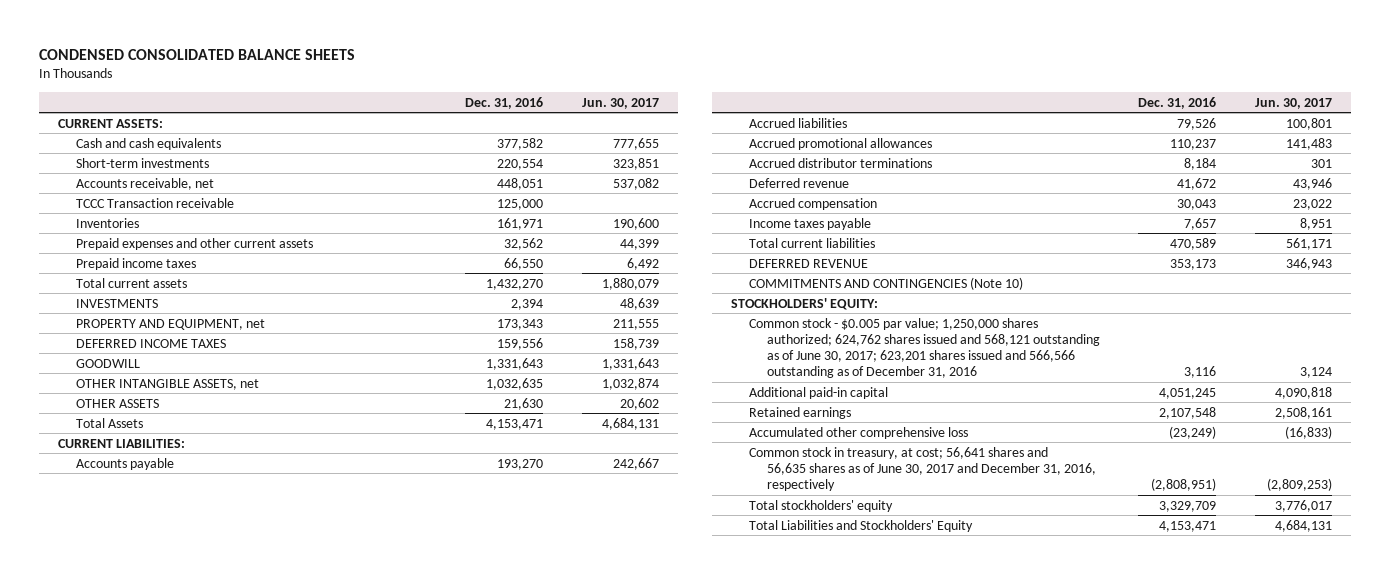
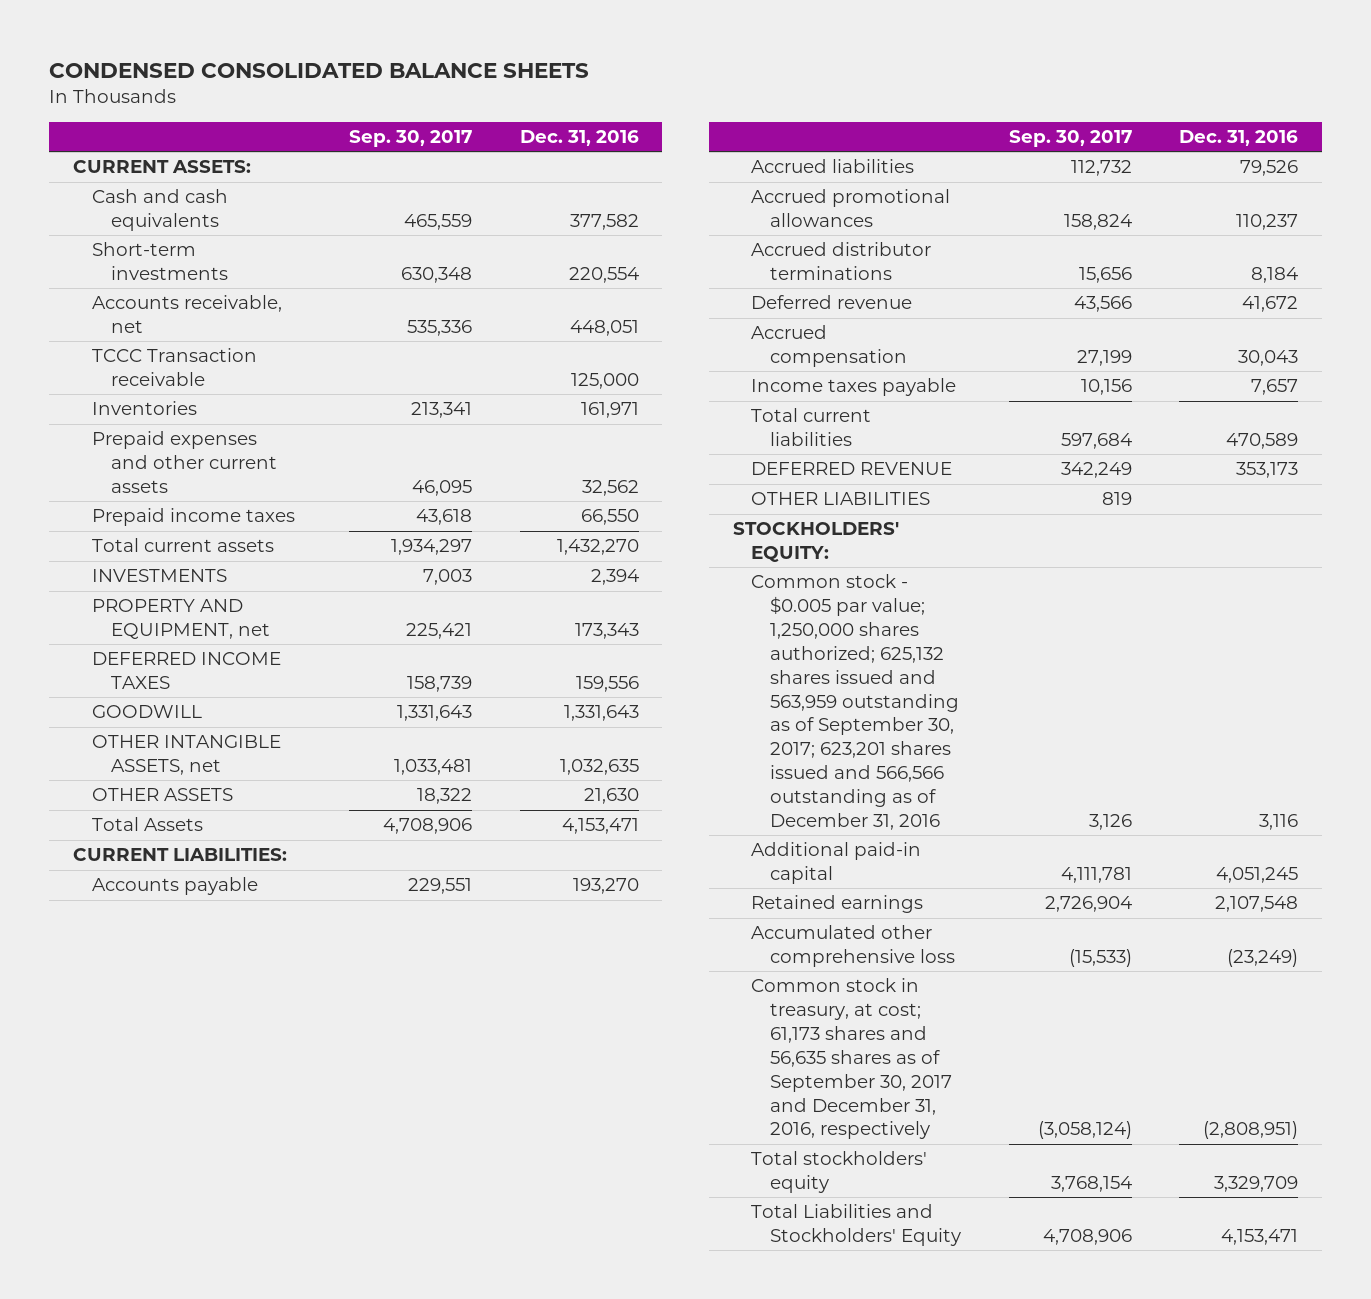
[581,97,659,109] Jun. 30, 2017 -> none
none -> [349,130,473,148] Sep. 30, 2017
[749,276,1024,290] COMMITMENTS AND CONTINGENCIES (Note 10) -> none
none -> [751,492,931,506] OTHER LIABILITIES
[749,317,1100,379] Common stock - $0.005 par value; 1,250,000 shares authorized; 624,762 shares issued and 568,121 outstanding as of June 30, 2017; 623,201 shares issued and 566,566 outstanding as of December 31, 2016 -> [751,574,960,830] Common stock - $0.005 par value; 1,250,000 shares authorized; 625,132 shares issued and 563,959 outstanding as of September 30, 2017; 623,201 shares issued and 566,566 outstanding as of December 31, 2016
[749,446,1096,492] Common stock in treasury, at cost; 56,641 shares and 56,635 shares as of June 30, 2017 and December 31, 2016, respectively -> [751,978,953,1140] Common stock in treasury, at cost; 61,173 shares and 56,635 shares as of September 30, 2017 and December 31, 2016, respectively

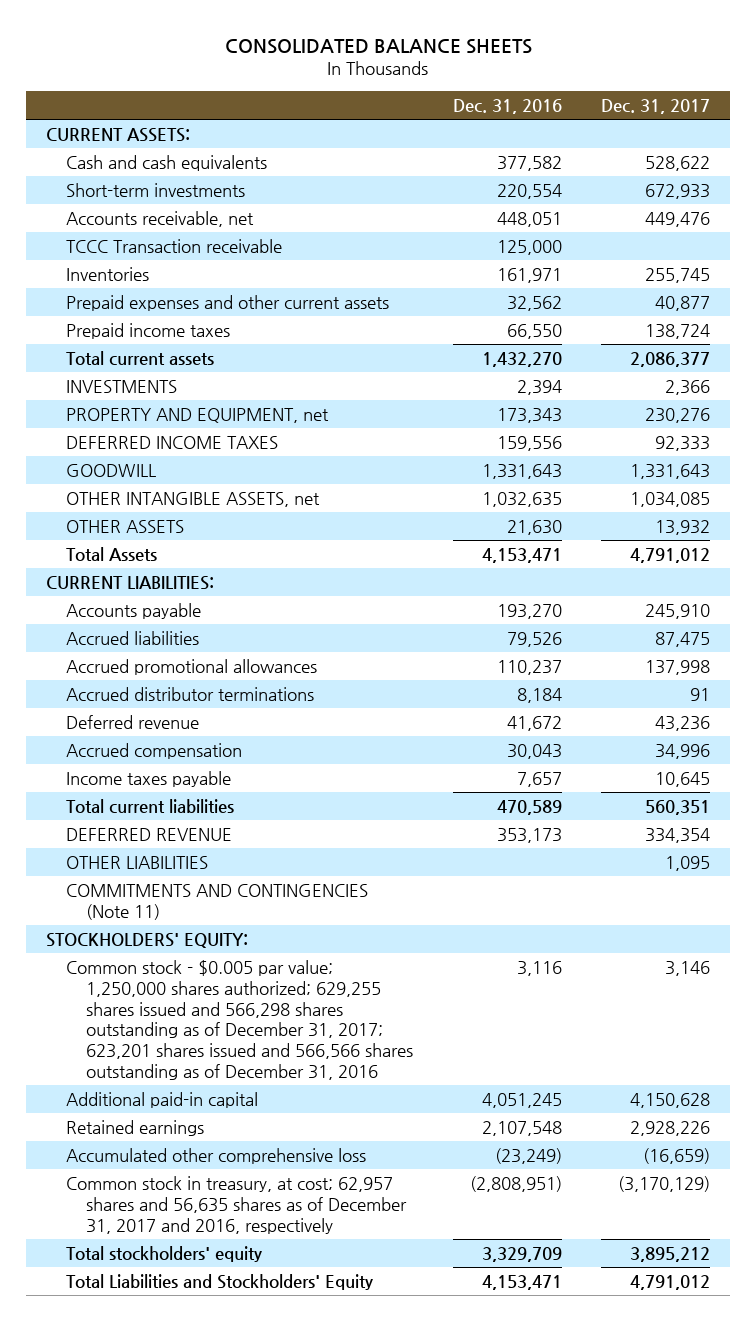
[49,63,590,79] CONDENSED CONSOLIDATED BALANCE SHEETS -> [225,38,533,54] CONSOLIDATED BALANCE SHEETS
[349,130,473,148] Sep. 30, 2017 -> none
none -> [601,98,711,114] Dec. 31, 2017
none -> [65,884,368,920] COMMITMENTS AND CONTINGENCIES (Note 11)
[751,574,960,830] Common stock - $0.005 par value; 1,250,000 shares authorized; 625,132 shares issued and 563,959 outstanding as of September 30, 2017; 623,201 shares issued and 566,566 outstanding as of December 31, 2016 -> [65,960,413,1080] Common stock - $0.005 par value; 1,250,000 shares authorized; 629,255 shares issued and 566,298 shares outstanding as of December 31, 2017; 623,201 shares issued and 566,566 shares outstanding as of December 31, 2016
[751,978,953,1140] Common stock in treasury, at cost; 61,173 shares and 56,635 shares as of September 30, 2017 and December 31, 2016, respectively -> [65,1176,407,1234] Common stock in treasury, at cost; 62,957 shares and 56,635 shares as of December 31, 2017 and 2016, respectively

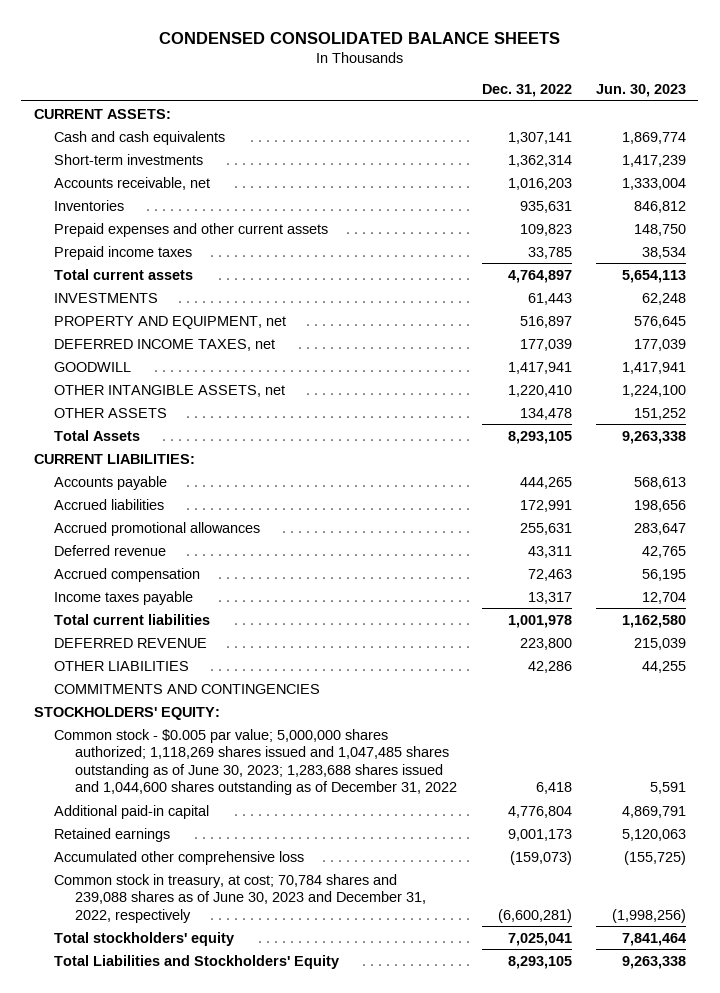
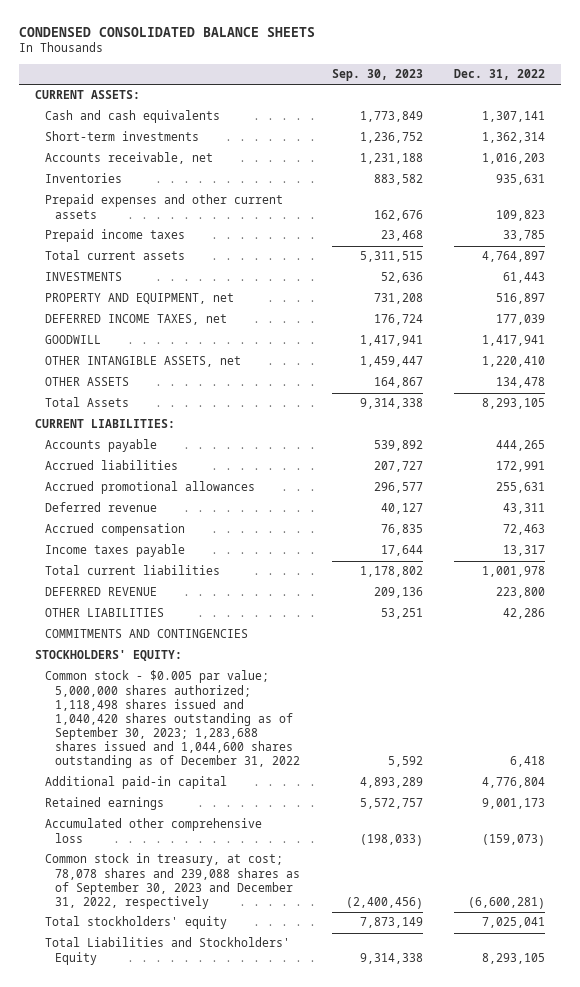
[596,84,687,98] Jun. 30, 2023 -> none
none -> [331,69,423,82] Sep. 30, 2023
[54,728,458,796] Common stock - $0.005 par value; 5,000,000 shares authorized; 1,118,269 shares issued and 1,047,485 shares outstanding as of June 30, 2023; 1,283,688 shares issued and 1,044,600 shares outstanding as of December 31, 2022 -> [44,670,300,769] Common stock - $0.005 par value; 5,000,000 shares authorized; 1,118,498 shares issued and 1,040,420 shares outstanding as of September 30, 2023; 1,283,688 shares issued and 1,044,600 shares outstanding as of December 31, 2022
[54,873,427,923] Common stock in treasury, at cost; 70,784 shares and 239,088 shares as of June 30, 2023 and December 31, 2022, respectively -> [44,853,300,909] Common stock in treasury, at cost; 78,078 shares and 239,088 shares as of September 30, 2023 and December 31, 2022, respectively

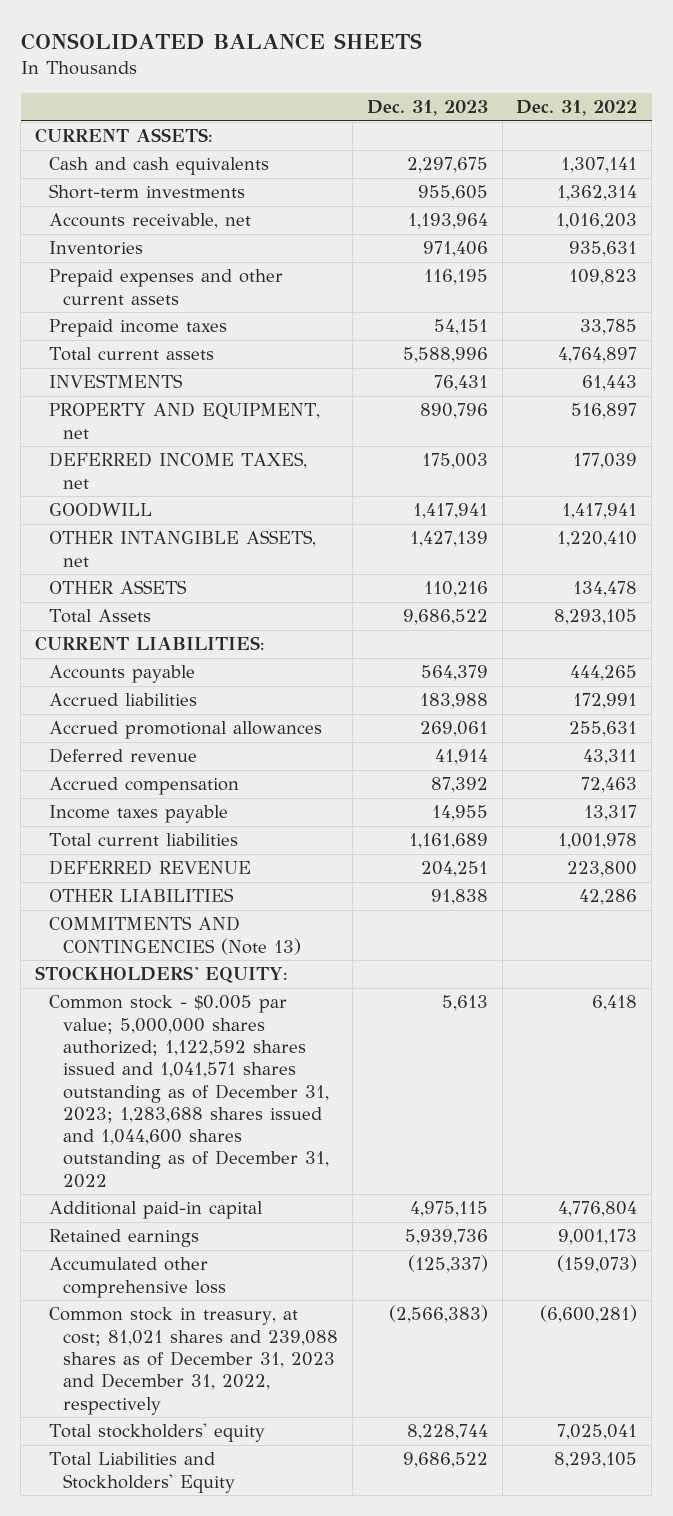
[18,26,315,37] CONDENSED CONSOLIDATED BALANCE SHEETS -> [20,33,422,51] CONSOLIDATED BALANCE SHEETS
[331,69,423,82] Sep. 30, 2023 -> none
none -> [366,100,488,117] Dec. 31, 2023
[44,629,248,639] COMMITMENTS AND CONTINGENCIES -> [48,916,301,955] COMMITMENTS AND CONTINGENCIES (Note 13)
[44,670,300,769] Common stock - $0.005 par value; 5,000,000 shares authorized; 1,118,498 shares issued and 1,040,420 shares outstanding as of September 30, 2023; 1,283,688 shares issued and 1,044,600 shares outstanding as of December 31, 2022 -> [48,995,329,1188] Common stock - $0.005 par value; 5,000,000 shares authorized; 1,122,592 shares issued and 1,041,571 shares outstanding as of December 31, 2023; 1,283,688 shares issued and 1,044,600 shares outstanding as of December 31, 2022
[44,853,300,909] Common stock in treasury, at cost; 78,078 shares and 239,088 shares as of September 30, 2023 and December 31, 2022, respectively -> [48,1307,338,1415] Common stock in treasury, at cost; 81,021 shares and 239,088 shares as of December 31, 2023 and December 31, 2022, respectively

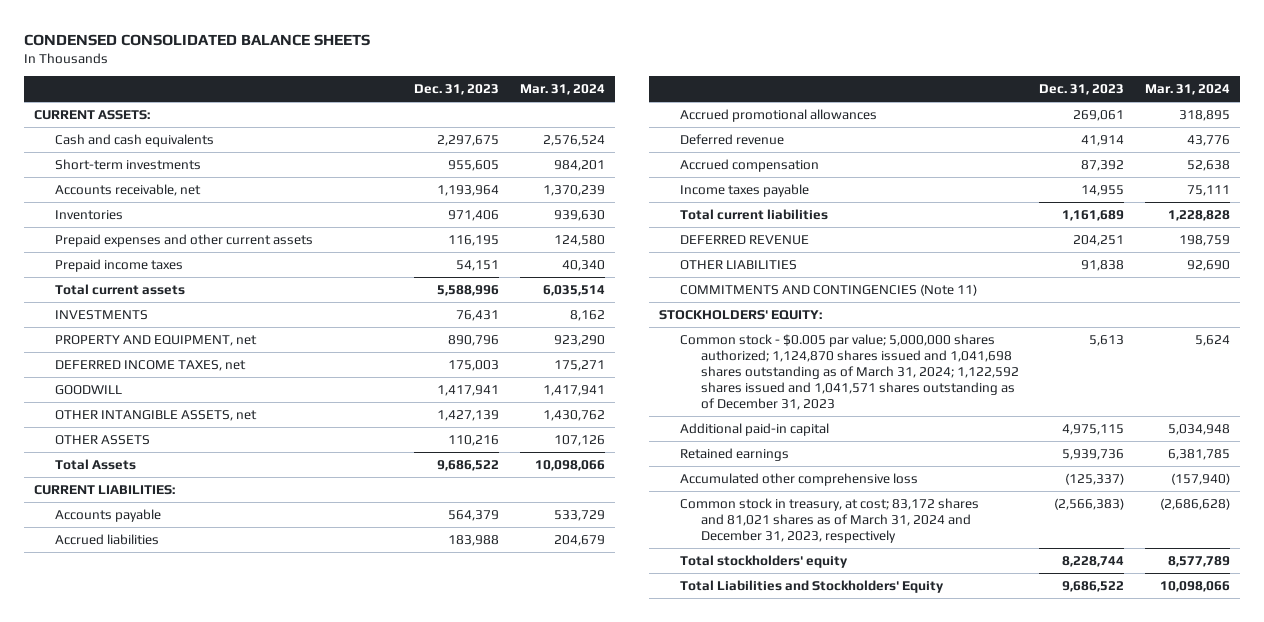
[20,33,422,51] CONSOLIDATED BALANCE SHEETS -> [23,33,370,46] CONDENSED CONSOLIDATED BALANCE SHEETS
[516,100,638,117] Dec. 31, 2022 -> none
none -> [519,83,605,95] Mar. 31, 2024
[48,916,301,955] COMMITMENTS AND CONTINGENCIES (Note 13) -> [679,283,977,296] COMMITMENTS AND CONTINGENCIES (Note 11)
[48,995,329,1188] Common stock - $0.005 par value; 5,000,000 shares authorized; 1,122,592 shares issued and 1,041,571 shares outstanding as of December 31, 2023; 1,283,688 shares issued and 1,044,600 shares outstanding as of December 31, 2022 -> [679,333,1019,410] Common stock - $0.005 par value; 5,000,000 shares authorized; 1,124,870 shares issued and 1,041,698 shares outstanding as of March 31, 2024; 1,122,592 shares issued and 1,041,571 shares outstanding as of December 31, 2023
[48,1307,338,1415] Common stock in treasury, at cost; 81,021 shares and 239,088 shares as of December 31, 2023 and December 31, 2022, respectively -> [679,497,979,543] Common stock in treasury, at cost; 83,172 shares and 81,021 shares as of March 31, 2024 and December 31, 2023, respectively

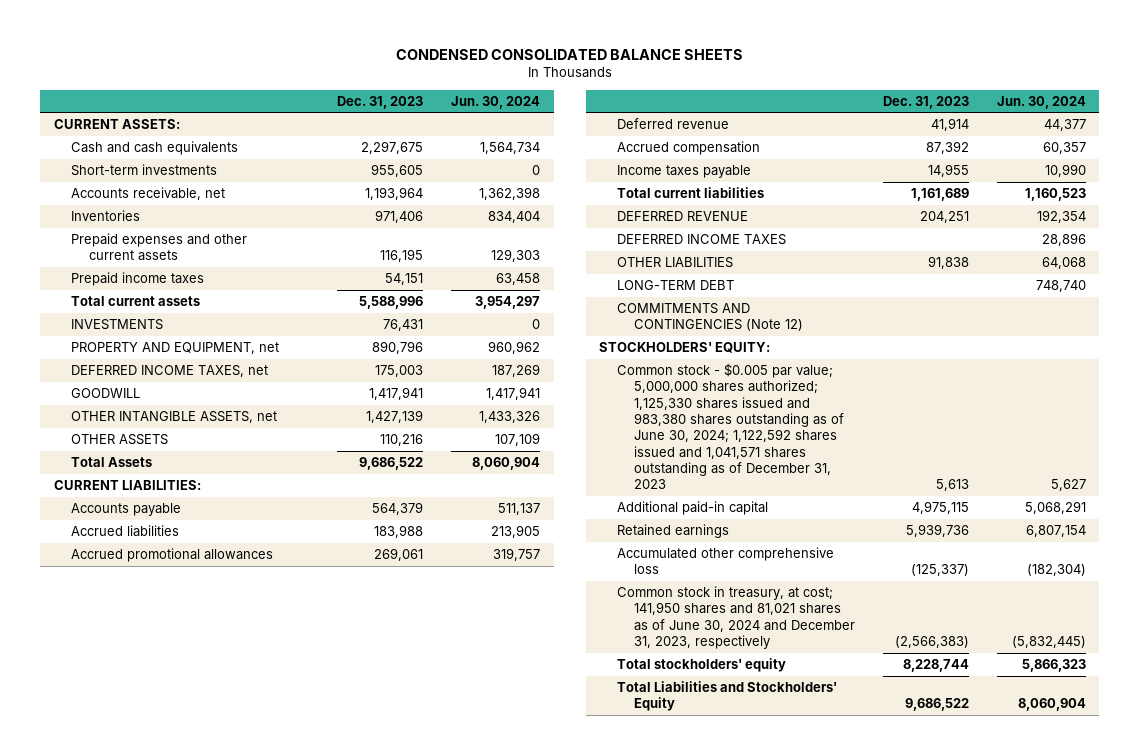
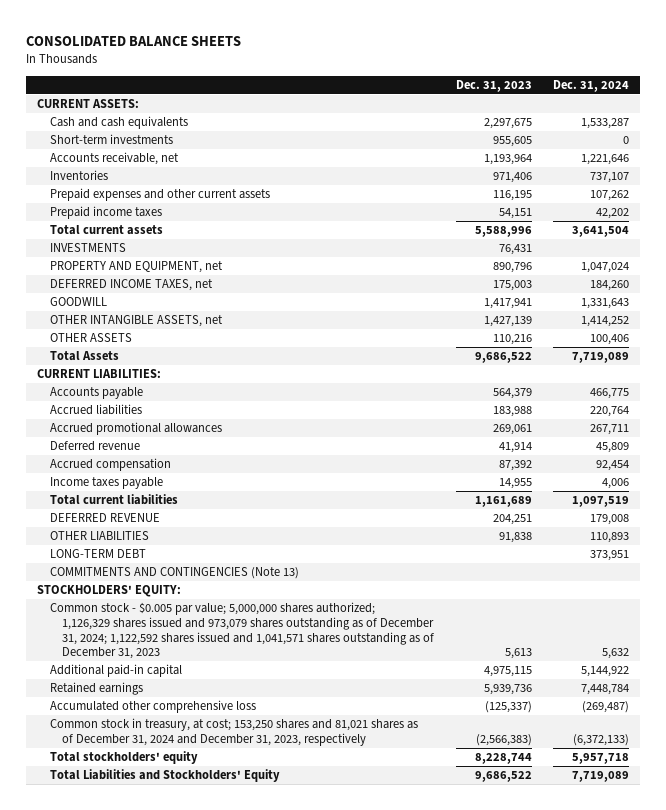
[395,48,743,60] CONDENSED CONSOLIDATED BALANCE SHEETS -> [26,35,242,46] CONSOLIDATED BALANCE SHEETS
[450,95,540,109] Jun. 30, 2024 -> none
none -> [553,80,630,93] Dec. 31, 2024
[616,234,786,246] DEFERRED INCOME TAXES -> none
[616,303,804,332] COMMITMENTS AND CONTINGENCIES (Note 12) -> [49,567,299,580] COMMITMENTS AND CONTINGENCIES (Note 13)
[616,363,845,490] Common stock - $0.005 par value; 5,000,000 shares authorized; 1,125,330 shares issued and 983,380 shares outstanding as of June 30, 2024; 1,122,592 shares issued and 1,041,571 shares outstanding as of December 31, 2023 -> [49,602,435,660] Common stock - $0.005 par value; 5,000,000 shares authorized; 1,126,329 shares issued and 973,079 shares outstanding as of December 31, 2024; 1,122,592 shares issued and 1,041,571 shares outstanding as of December 31, 2023
[616,586,856,649] Common stock in treasury, at cost; 141,950 shares and 81,021 shares as of June 30, 2024 and December 31, 2023, respectively -> [49,718,418,746] Common stock in treasury, at cost; 153,250 shares and 81,021 shares as of December 31, 2024 and December 31, 2023, respectively

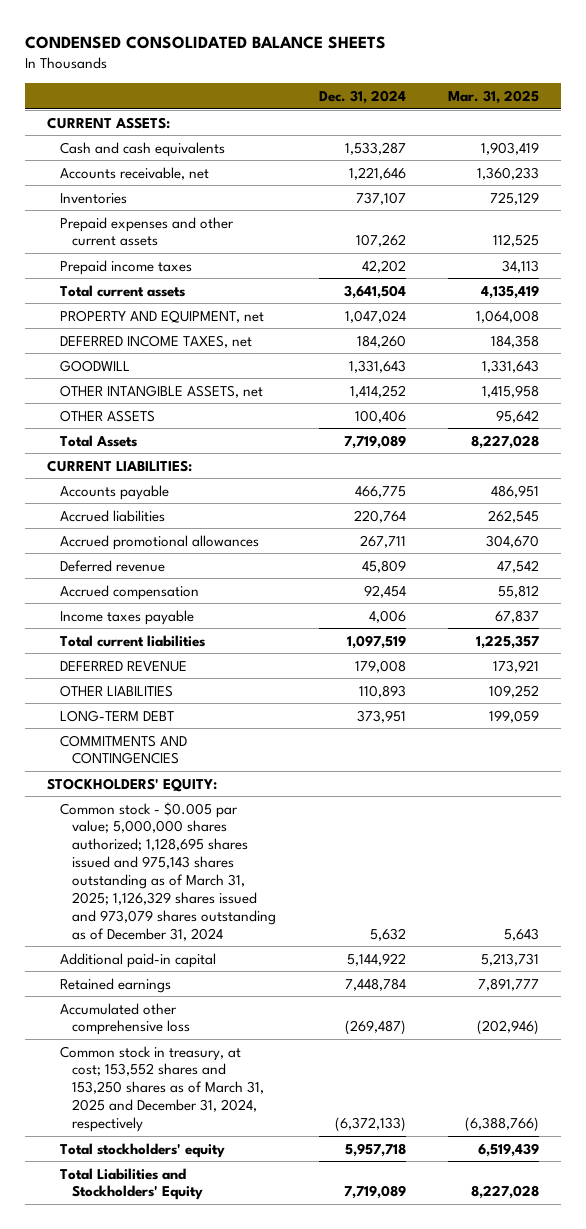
[26,35,242,46] CONSOLIDATED BALANCE SHEETS -> [25,36,387,50] CONDENSED CONSOLIDATED BALANCE SHEETS
[455,80,532,93] Dec. 31, 2023 -> none
none -> [448,89,540,104] Mar. 31, 2025
[49,134,173,145] Short-term investments -> none
[49,243,126,253] INVESTMENTS -> none
[49,567,299,580] COMMITMENTS AND CONTINGENCIES (Note 13) -> [59,734,187,765] COMMITMENTS AND CONTINGENCIES
[49,602,435,660] Common stock - $0.005 par value; 5,000,000 shares authorized; 1,126,329 shares issued and 973,079 shares outstanding as of December 31, 2024; 1,122,592 shares issued and 1,041,571 shares outstanding as of December 31, 2023 -> [59,801,277,941] Common stock - $0.005 par value; 5,000,000 shares authorized; 1,128,695 shares issued and 975,143 shares outstanding as of March 31, 2025; 1,126,329 shares issued and 973,079 shares outstanding as of December 31, 2024
[49,718,418,746] Common stock in treasury, at cost; 153,250 shares and 81,021 shares as of December 31, 2024 and December 31, 2023, respectively -> [59,1045,265,1133] Common stock in treasury, at cost; 153,552 shares and 153,250 shares as of March 31, 2025 and December 31, 2024, respectively

